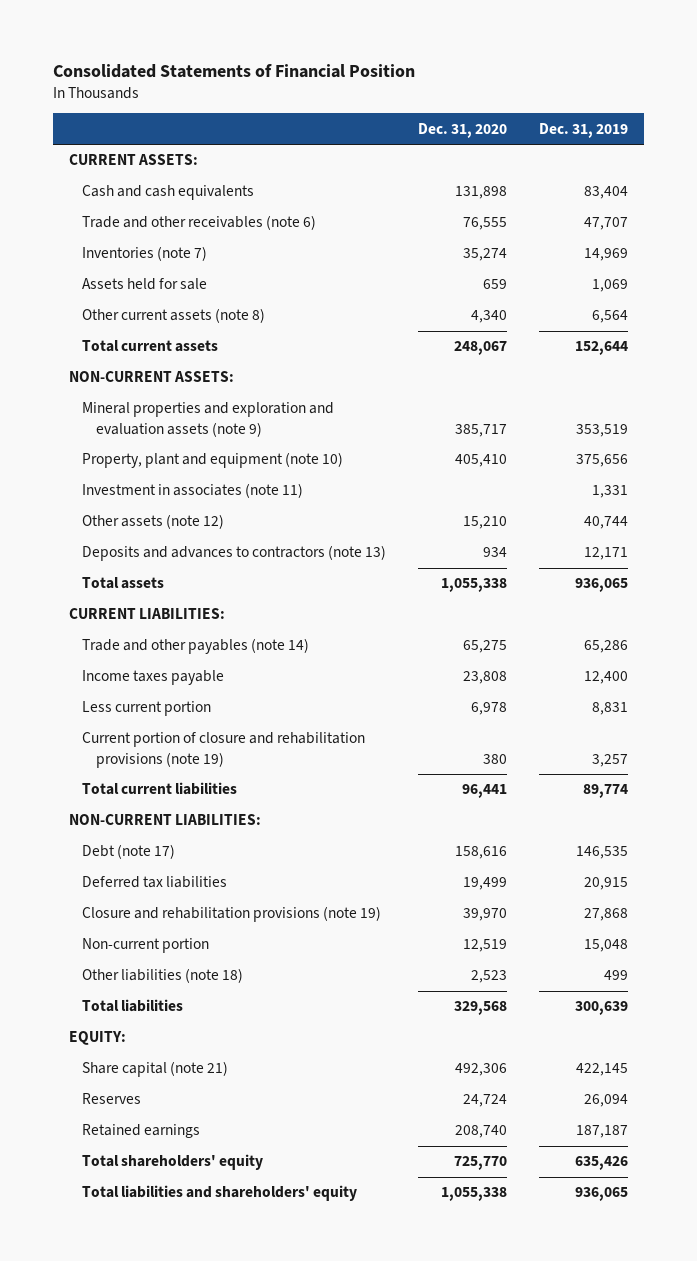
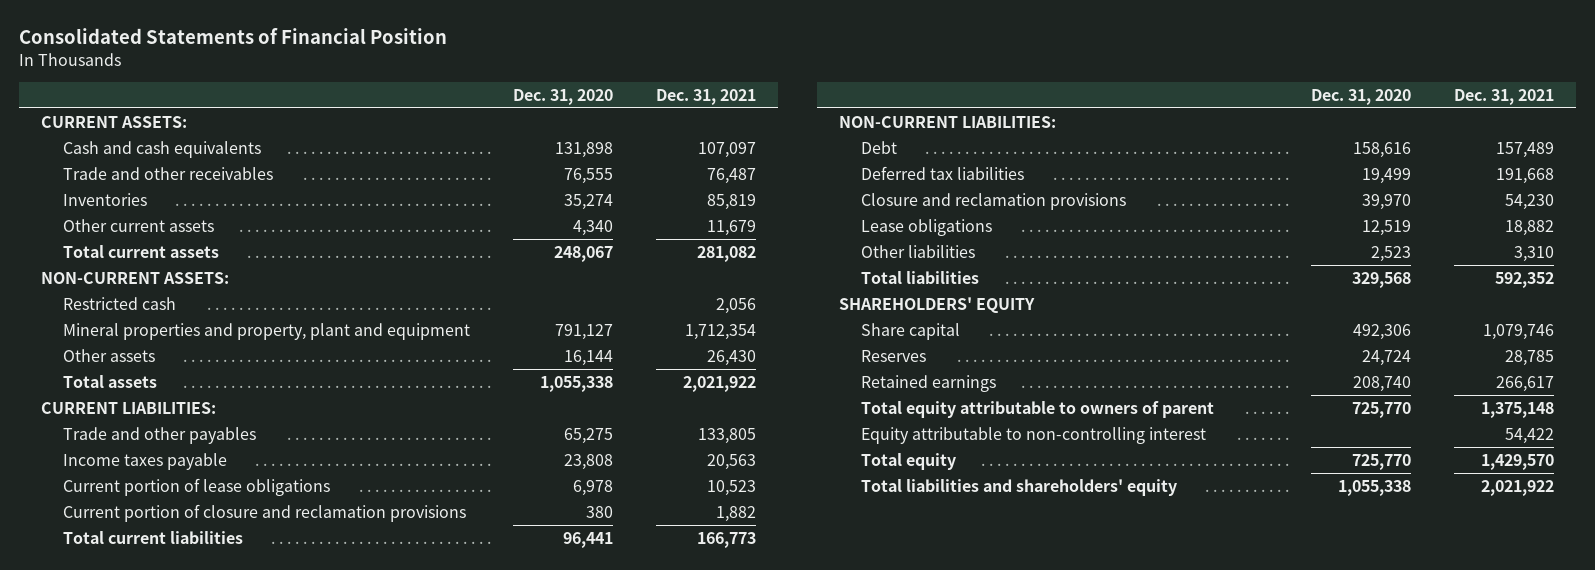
[539,122,629,138] Dec. 31, 2019 -> none
none -> [655,88,756,105] Dec. 31, 2021
[82,278,208,291] Assets held for sale -> none
[82,215,317,231] Trade and other receivables (note 6) -> [62,166,273,180] Trade and other receivables
[82,246,208,262] Inventories (note 7) -> [62,192,147,206] Inventories
[82,308,266,324] Other current assets (note 8) -> [62,218,214,232] Other current assets
[82,402,335,437] Mineral properties and exploration and evaluation assets (note 9) -> none
[82,483,304,499] Investment in associates (note 11) -> none
[82,545,387,562] Deposits and advances to contractors (note 13) -> none
none -> [62,296,176,310] Restricted cash
[82,452,344,469] Property, plant and equipment (note 10) -> [62,322,470,340] Mineral properties and property, plant and equipment
[455,454,508,468] 405,410 -> [554,323,613,340] 791,127
[82,514,225,530] Other assets (note 12) -> [62,348,155,362] Other assets
[463,516,508,530] 15,210 -> [563,349,613,366] 16,144
[82,638,310,655] Trade and other payables (note 14) -> [62,426,256,444] Trade and other payables
[82,701,212,717] Less current portion -> [62,477,330,496] Current portion of lease obligations
[82,732,366,768] Current portion of closure and rehabilitation provisions (note 19) -> [62,503,466,522] Current portion of closure and reclamation provisions
[82,844,176,860] Debt (note 17) -> [860,140,897,154] Debt
[82,906,382,923] Closure and rehabilitation provisions (note 19) -> [860,192,1126,210] Closure and reclamation provisions
[82,938,210,954] Non-current portion -> [860,218,992,236] Lease obligations
[82,968,244,984] Other liabilities (note 18) -> [860,244,975,258] Other liabilities
[68,1031,126,1046] EQUITY: -> [839,296,1036,313] SHAREHOLDERS' EQUITY
[82,1061,229,1078] Share capital (note 21) -> [860,322,960,340] Share capital
none -> [860,400,1214,418] Total equity attributable to owners of parent
none -> [860,426,1206,444] Equity attributable to non-controlling interest
[82,1154,264,1171] Total shareholders' equity -> [860,452,956,470] Total equity

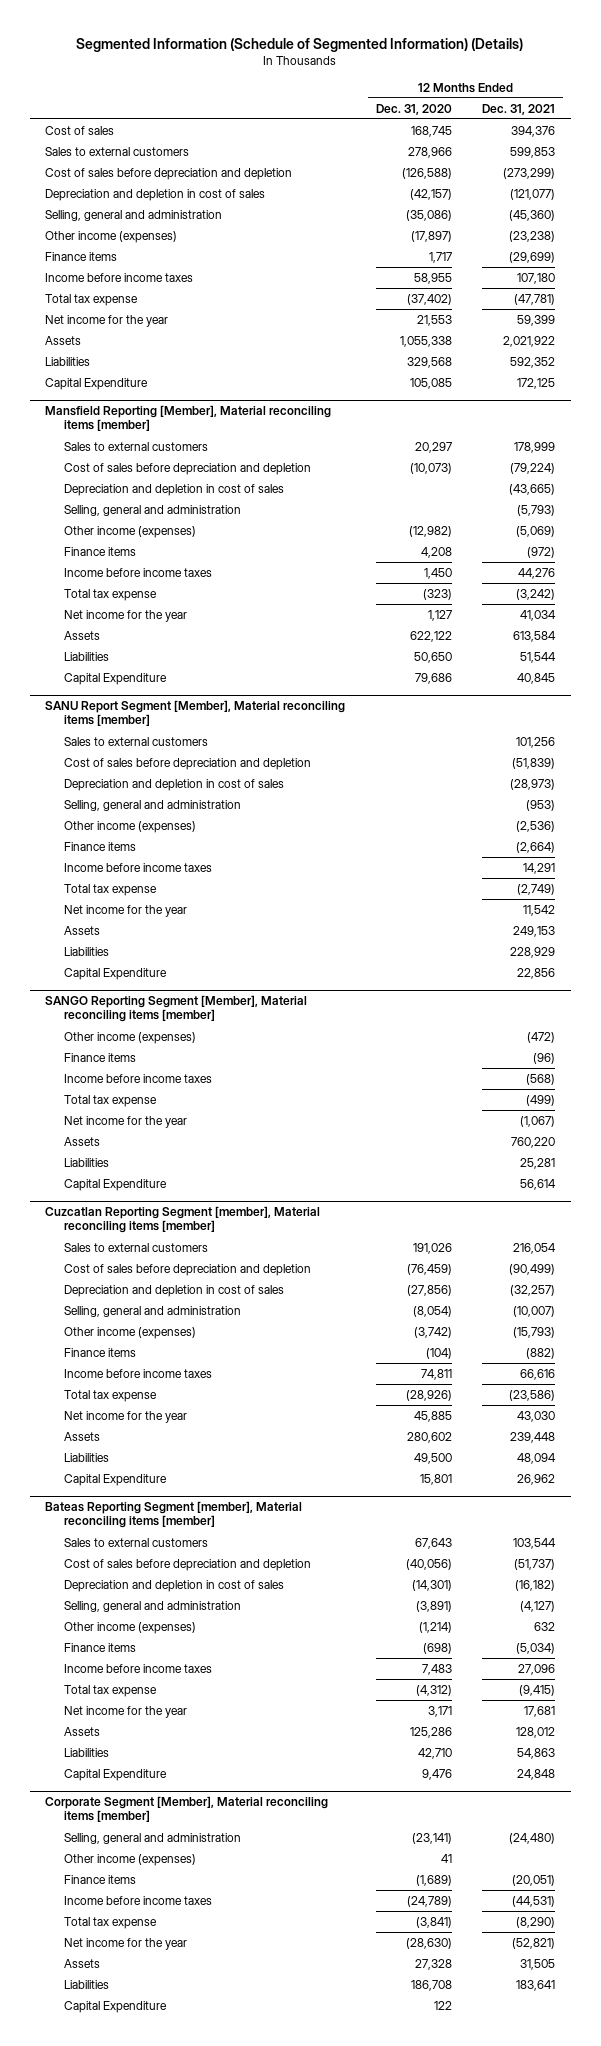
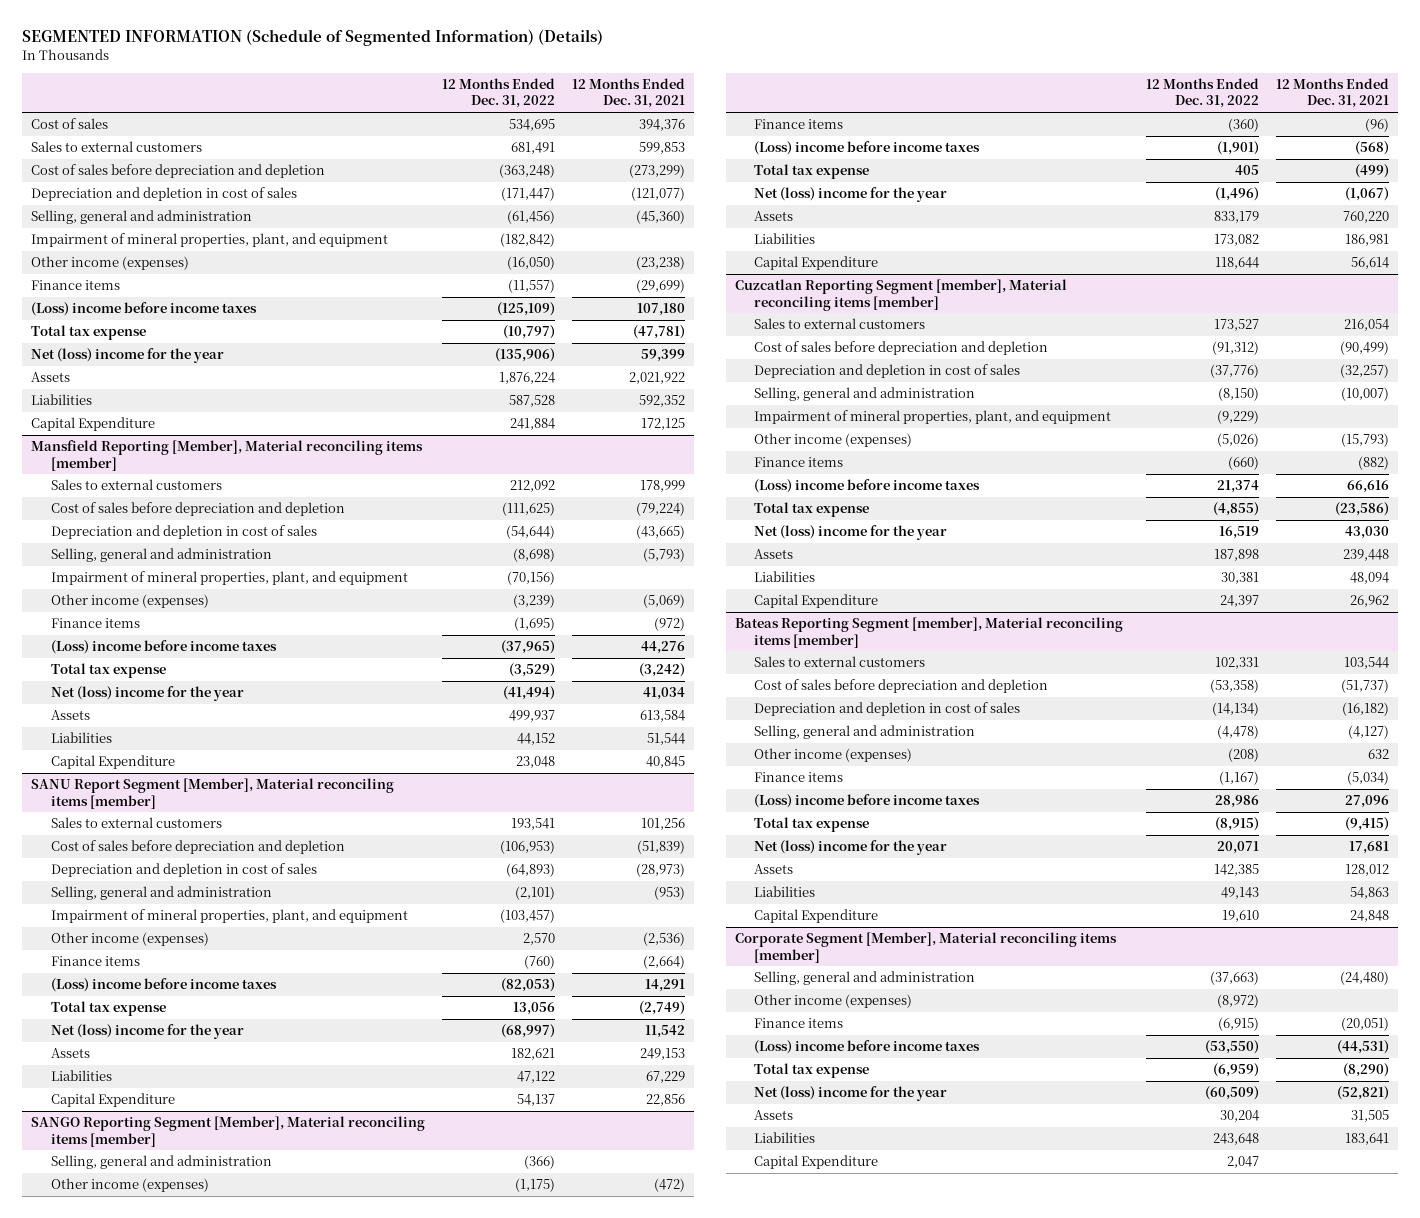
[76,37,524,52] Segmented Information (Schedule of Segmented Information) (Details) -> [22,29,604,47] SEGMENTED INFORMATION (Schedule of Segmented Information) (Details)
[375,103,452,115] Dec. 31, 2020 -> none
none -> [442,78,556,109] 12 Months Ended Dec. 31, 2022
none -> [31,233,389,248] Impairment of mineral properties, plant, and equipment
[45,272,194,282] Income before income taxes -> [31,302,258,317] (Loss) income before income taxes
[45,314,169,327] Net income for the year -> [31,348,225,364] Net (loss) income for the year
none -> [50,571,408,586] Impairment of mineral properties, plant, and equipment
[64,567,213,577] Income before income taxes -> [50,640,277,655] (Loss) income before income taxes
[64,609,188,622] Net income for the year -> [50,686,244,702] Net (loss) income for the year
none -> [50,909,408,924] Impairment of mineral properties, plant, and equipment
[64,862,213,872] Income before income taxes -> [50,978,277,993] (Loss) income before income taxes
[64,904,188,917] Net income for the year -> [50,1024,244,1040] Net (loss) income for the year
[510,946,556,958] 228,929 -> [646,1071,686,1084] 67,229
none -> [50,1155,272,1170] Selling, general and administration
[64,1073,213,1083] Income before income taxes -> [754,141,981,156] (Loss) income before income taxes
[64,1115,188,1128] Net income for the year -> [754,187,948,203] Net (loss) income for the year
[520,1157,556,1169] 25,281 -> [1345,234,1390,247] 186,981
none -> [754,410,1112,425] Impairment of mineral properties, plant, and equipment
[64,1368,213,1378] Income before income taxes -> [754,479,981,494] (Loss) income before income taxes
[64,1410,188,1423] Net income for the year -> [754,525,948,541] Net (loss) income for the year
[64,1663,213,1673] Income before income taxes -> [754,794,981,809] (Loss) income before income taxes
[64,1705,188,1718] Net income for the year -> [754,840,948,856] Net (loss) income for the year
[64,1895,213,1905] Income before income taxes -> [754,1040,981,1055] (Loss) income before income taxes
[64,1937,188,1950] Net income for the year -> [754,1086,948,1102] Net (loss) income for the year

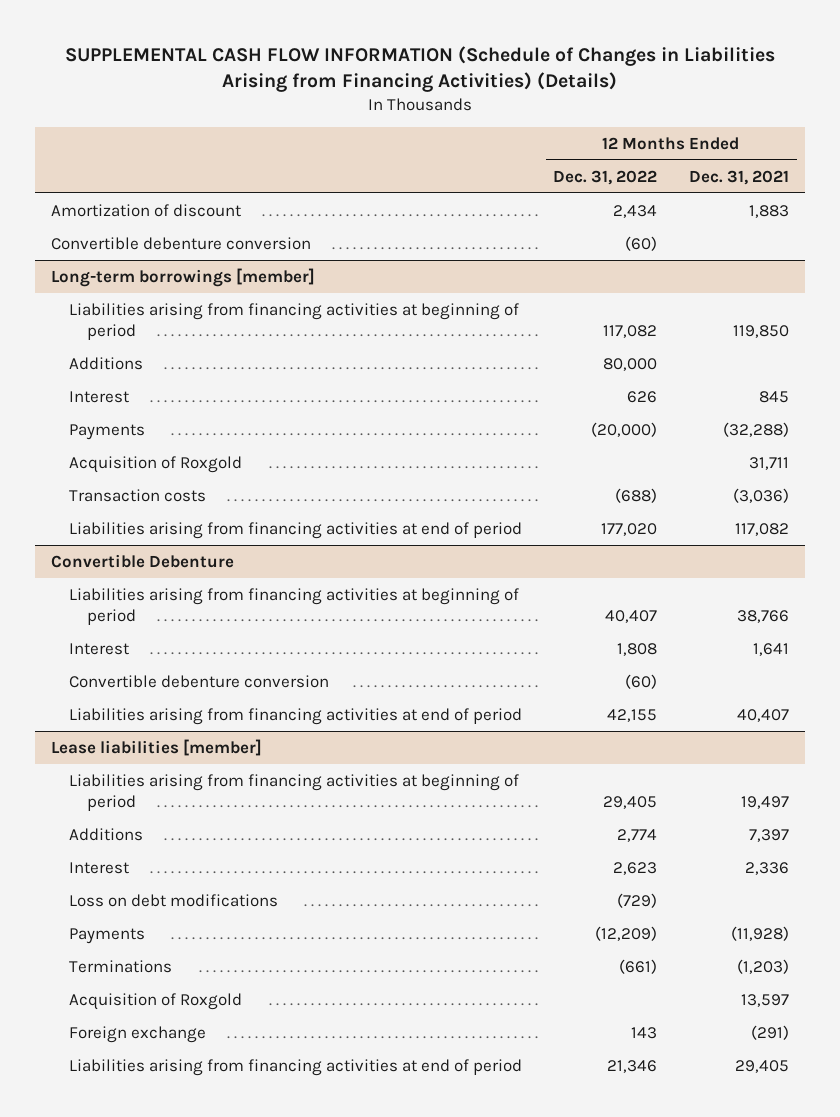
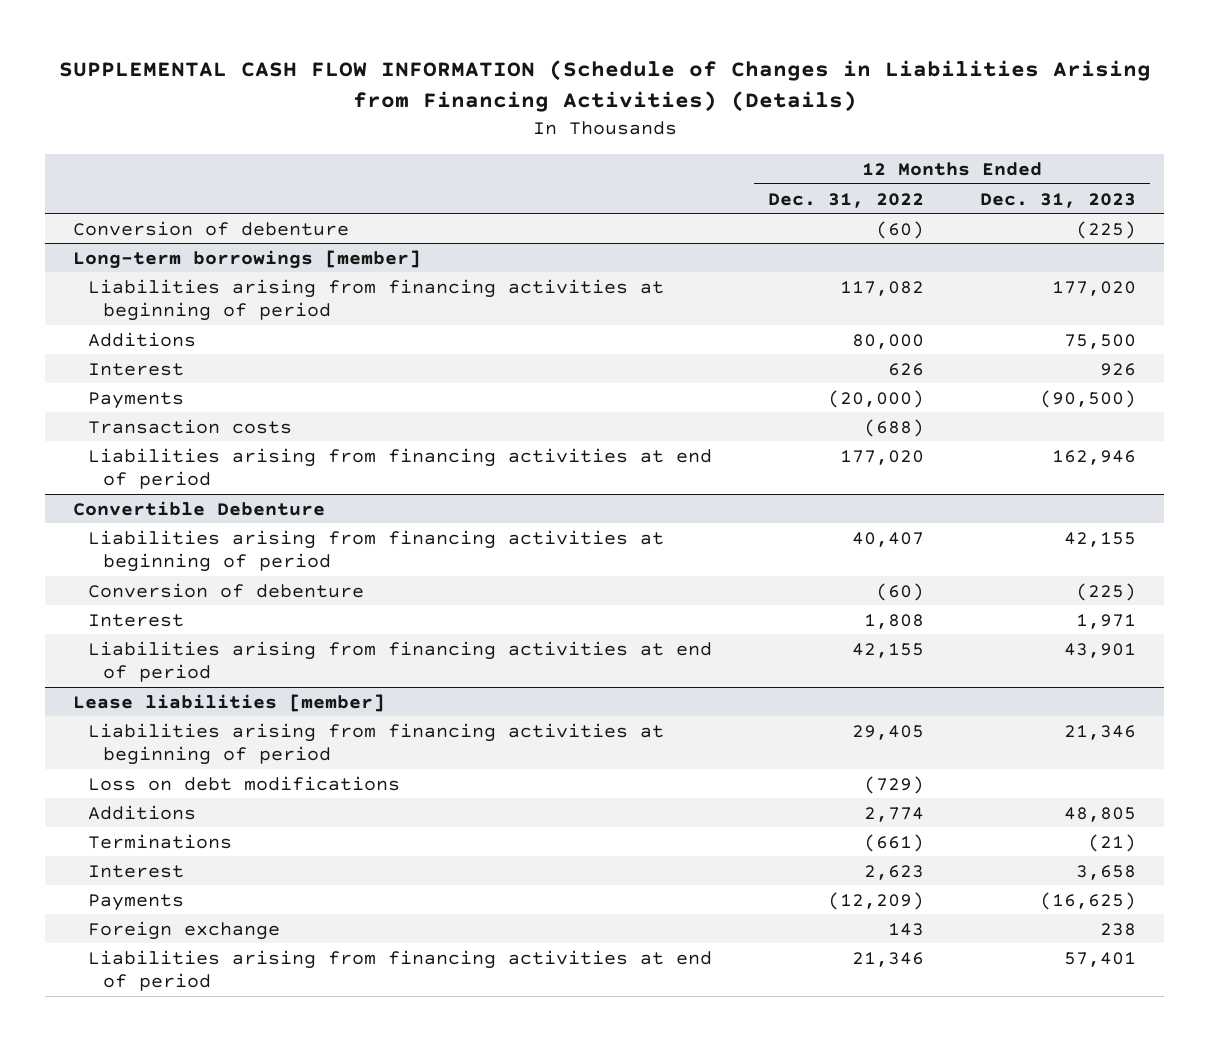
[689,169,790,185] Dec. 31, 2021 -> none
none -> [980,192,1137,208] Dec. 31, 2023
[50,203,241,217] Amortization of discount -> none
[50,236,311,250] Convertible debenture conversion -> [73,220,350,236] Conversion of debenture
[68,455,242,473] Acquisition of Roxgold -> none
none -> [88,582,365,598] Conversion of debenture
[68,674,329,688] Convertible debenture conversion -> none
[68,893,278,907] Loss on debt modifications -> [88,775,401,791] Loss on debt modifications
[68,959,172,973] Terminations -> [88,833,233,849] Terminations
[68,992,242,1010] Acquisition of Roxgold -> none

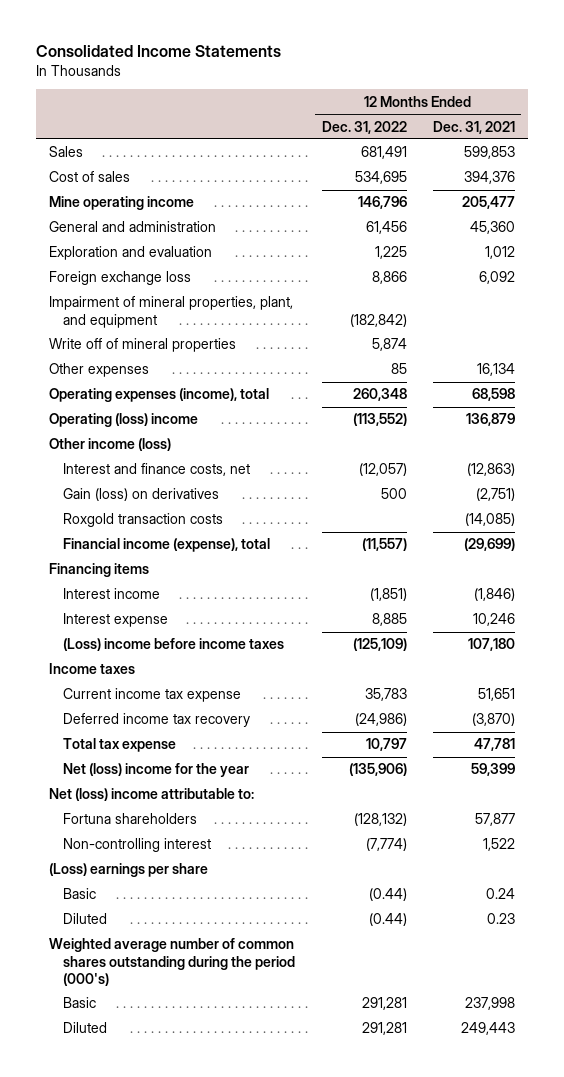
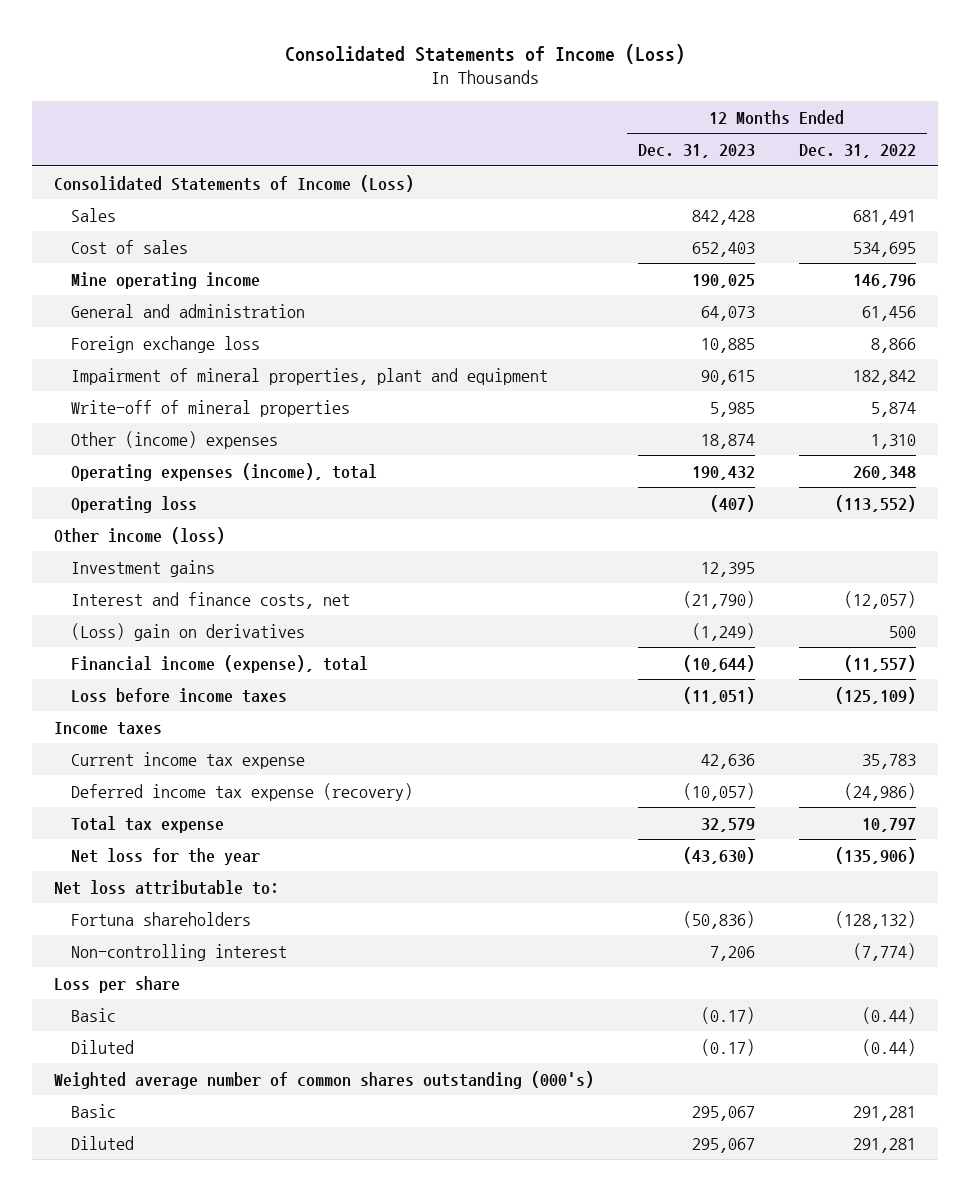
[35,45,281,58] Consolidated Income Statements -> [285,43,686,64] Consolidated Statements of Income (Loss)
[432,120,515,134] Dec. 31, 2021 -> none
none -> [638,144,756,159] Dec. 31, 2023
none -> [54,174,415,192] Consolidated Statements of Income (Loss)
[48,246,212,261] Exploration and evaluation -> none
[48,296,293,328] Impairment of mineral properties, plant, and equipment -> [70,367,548,385] Impairment of mineral properties, plant and equipment
[349,313,407,327] (182,842) -> [853,369,917,385] 182,842
[48,338,236,353] Write off of mineral properties -> [70,399,350,417] Write-off of mineral properties
[48,363,149,378] Other expenses -> [70,430,278,449] Other (income) expenses
[390,363,407,375] 85 -> [871,433,917,449] 1,310
[48,413,198,428] Operating (loss) income -> [70,495,197,513] Operating loss
none -> [70,559,215,577] Investment gains
[63,513,224,528] Roxgold transaction costs -> none
[63,488,220,502] Gain (loss) on derivatives -> [70,622,305,641] (Loss) gain on derivatives
[48,563,149,578] Financing items -> none
[63,588,161,600] Interest income -> none
[63,613,169,628] Interest expense -> none
[63,638,285,652] (Loss) income before income taxes -> [70,687,287,703] Loss before income taxes
[63,713,251,728] Deferred income tax recovery -> [70,782,413,801] Deferred income tax expense (recovery)
[63,763,250,778] Net (loss) income for the year -> [70,847,260,865] Net loss for the year
[48,788,254,802] Net (loss) income attributable to: -> [54,879,280,895] Net loss attributable to:
[48,863,208,878] (Loss) earnings per share -> [54,975,181,993] Loss per share
[48,938,296,986] Weighted average number of common shares outstanding during the period (000's) -> [54,1070,595,1089] Weighted average number of common shares outstanding (000's)

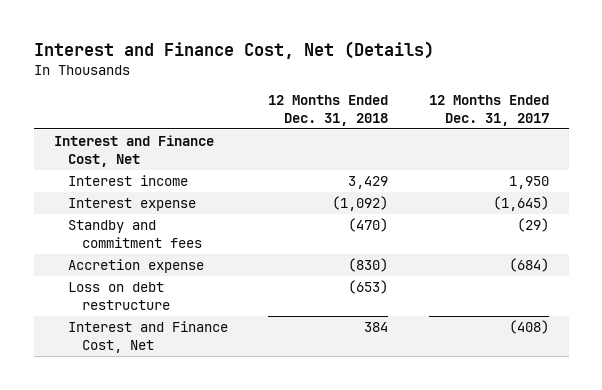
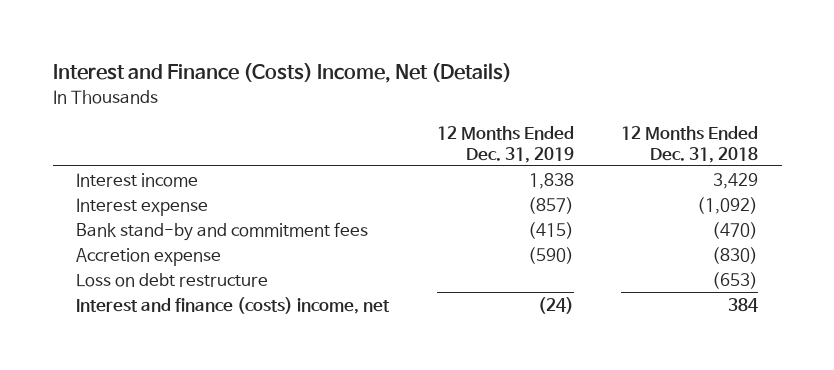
[33,40,434,59] Interest and Finance Cost, Net (Details) -> [52,63,512,84] Interest and Finance (Costs) Income, Net (Details)
[428,94,549,127] 12 Months Ended Dec. 31, 2017 -> none
none -> [436,125,574,163] 12 Months Ended Dec. 31, 2019
[53,135,214,168] Interest and Finance Cost, Net -> none
[67,220,202,249] Standby and commitment fees -> [76,221,369,241] Bank stand-by and commitment fees
[67,321,228,354] Interest and Finance Cost, Net -> [76,296,391,314] Interest and finance (costs) income, net

